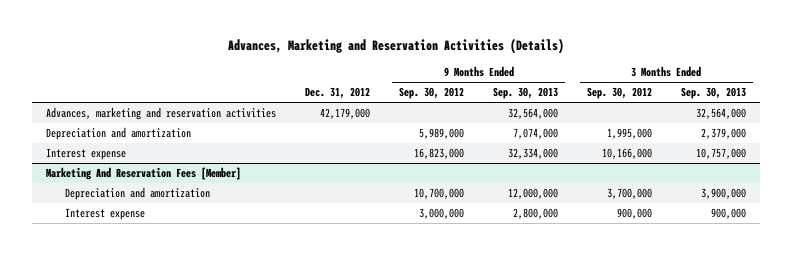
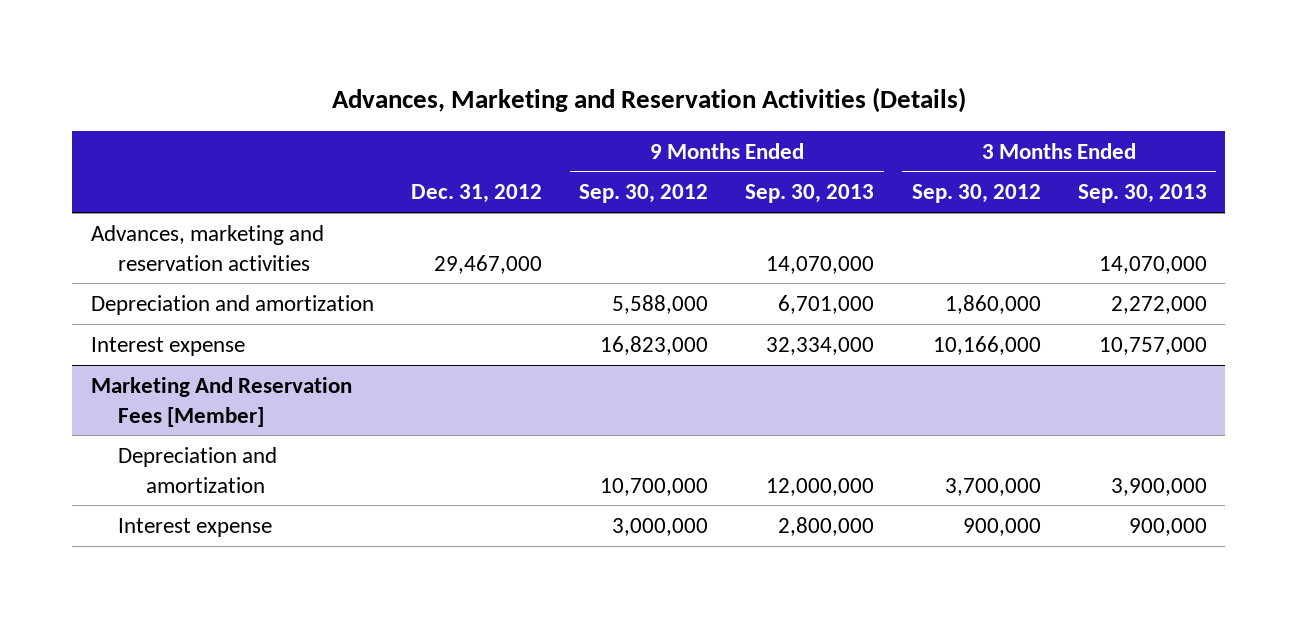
[320,108,371,120] 42,179,000 -> [434,254,543,274] 29,467,000
[508,108,559,120] 32,564,000 -> [766,255,875,274] 14,070,000
[695,108,746,120] 32,564,000 -> [1098,255,1207,274] 14,070,000
[419,128,465,140] 5,989,000 -> [612,294,709,314] 5,588,000
[513,128,559,140] 7,074,000 -> [778,294,875,314] 6,701,000
[606,128,652,140] 1,995,000 -> [944,294,1041,314] 1,860,000
[700,128,746,140] 2,379,000 -> [1110,295,1207,314] 2,272,000

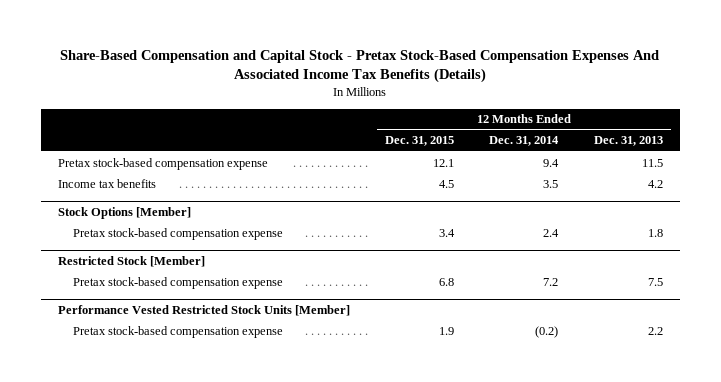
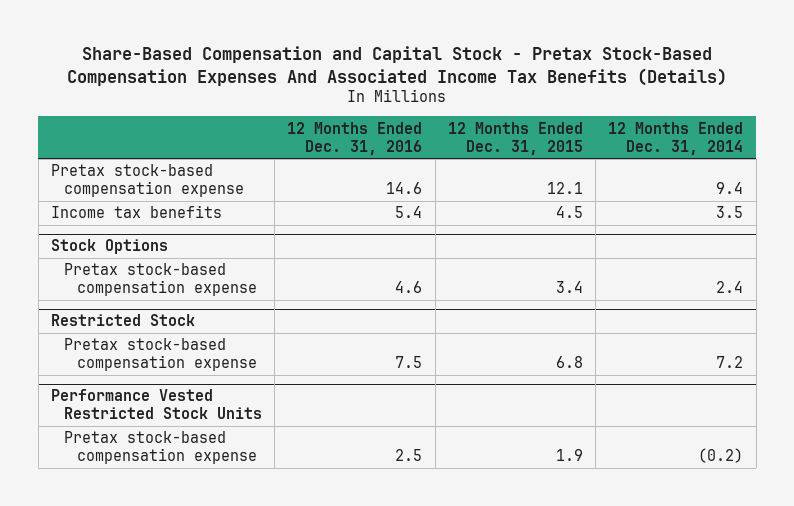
[593,136,663,147] Dec. 31, 2013 -> none
none -> [287,121,423,155] 12 Months Ended Dec. 31, 2016
[58,206,192,219] Stock Options [Member] -> [50,239,168,255] Stock Options
[58,255,206,267] Restricted Stock [Member] -> [50,314,195,327] Restricted Stock
[58,304,351,316] Performance Vested Restricted Stock Units [Member] -> [50,389,262,420] Performance Vested Restricted Stock Units

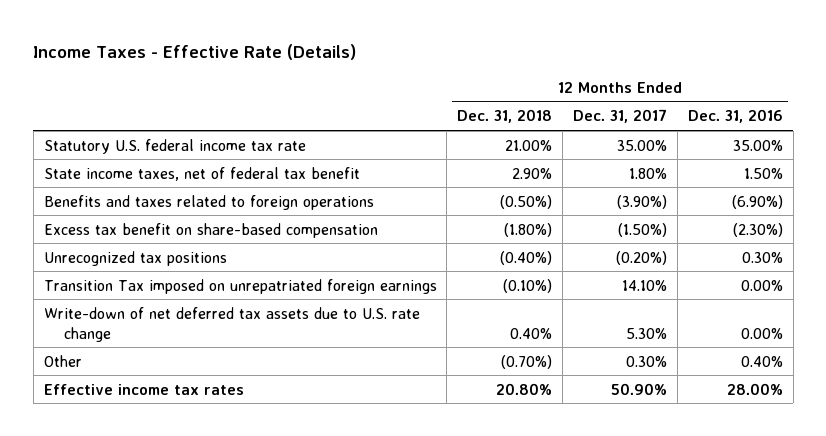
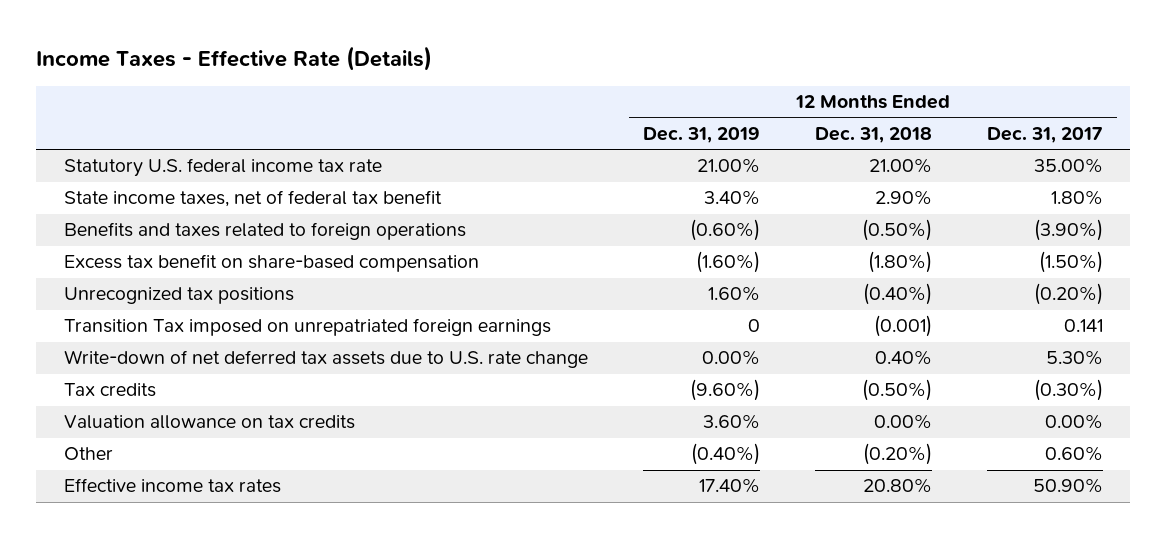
[687,109,783,124] Dec. 31, 2016 -> none
none -> [642,126,760,143] Dec. 31, 2019
[503,278,553,293] (0.10%) -> [873,315,932,338] (0.001)
[622,279,668,291] 14.10% -> [1063,319,1103,333] 0.141
none -> [63,383,156,398] Tax credits
none -> [63,415,355,430] Valuation allowance on tax credits
[501,354,553,369] (0.70%) -> [862,443,932,466] (0.20%)
[626,355,668,367] 0.30% -> [1044,446,1103,462] 0.60%

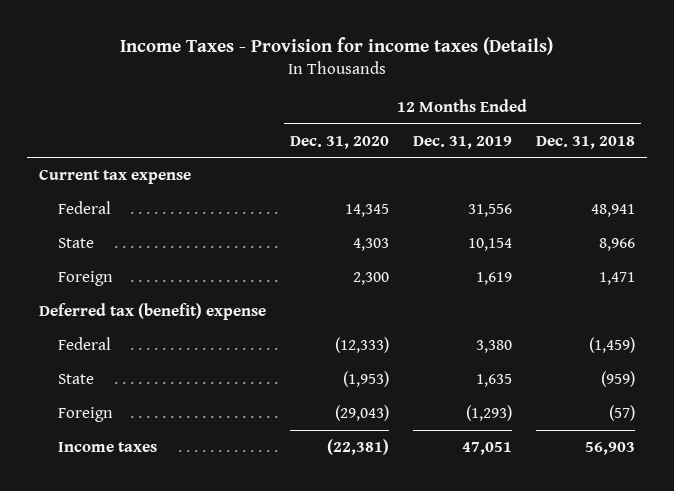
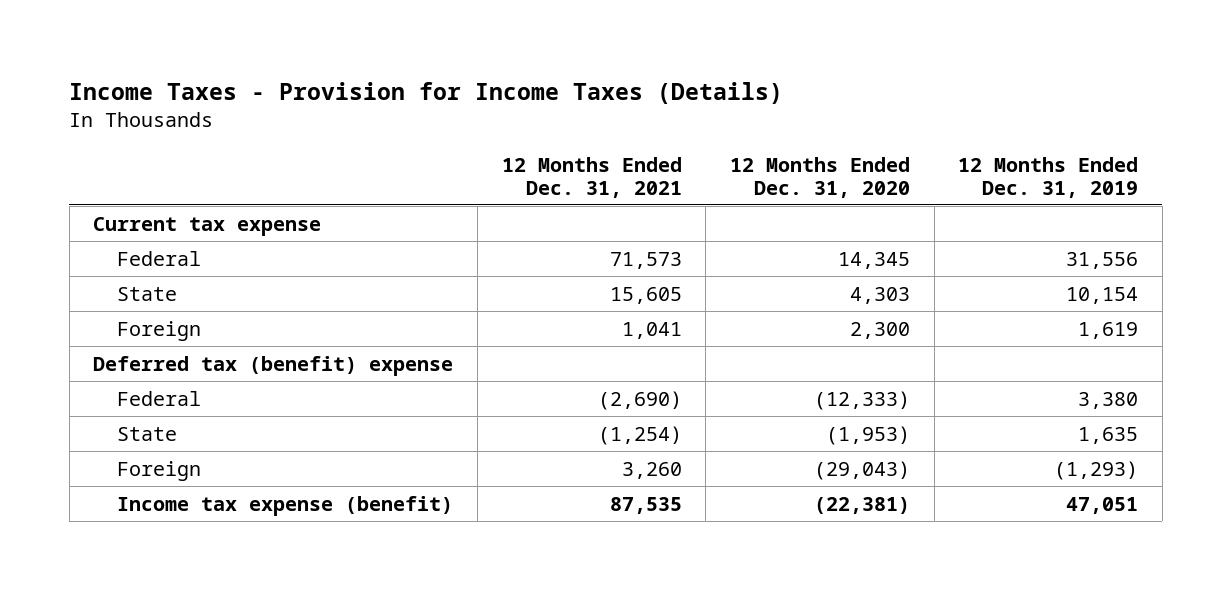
[119,36,553,55] Income Taxes - Provision for income taxes (Details) -> [69,82,784,105] Income Taxes - Provision for Income Taxes (Details)
[536,135,636,149] Dec. 31, 2018 -> none
none -> [501,156,682,198] 12 Months Ended Dec. 31, 2021
[57,441,157,452] Income taxes -> [117,495,454,516] Income tax expense (benefit)

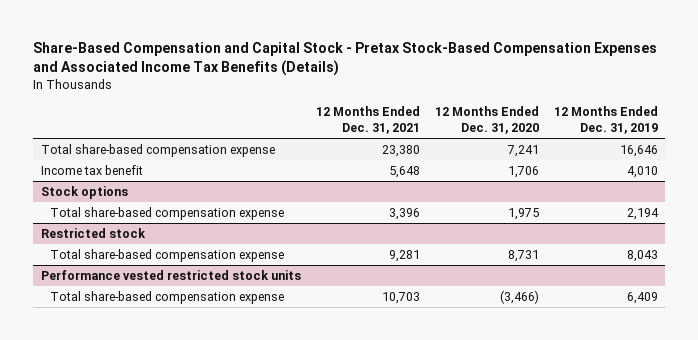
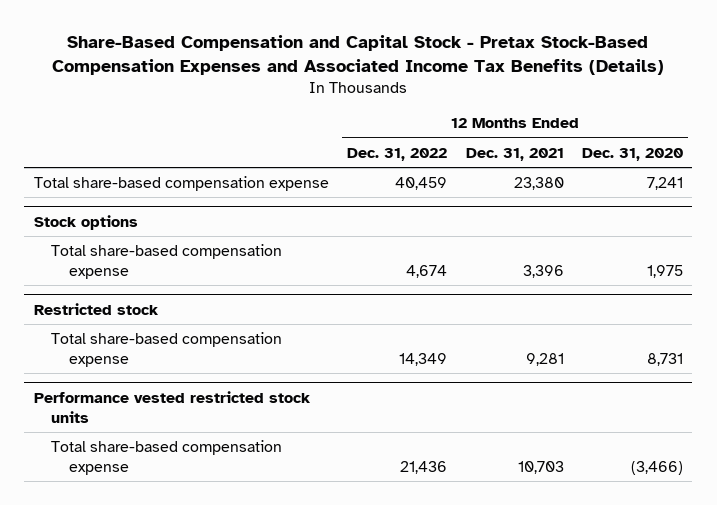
[553,106,658,135] 12 Months Ended Dec. 31, 2019 -> none
none -> [347,147,448,161] Dec. 31, 2022
[40,165,143,176] Income tax benefit -> none

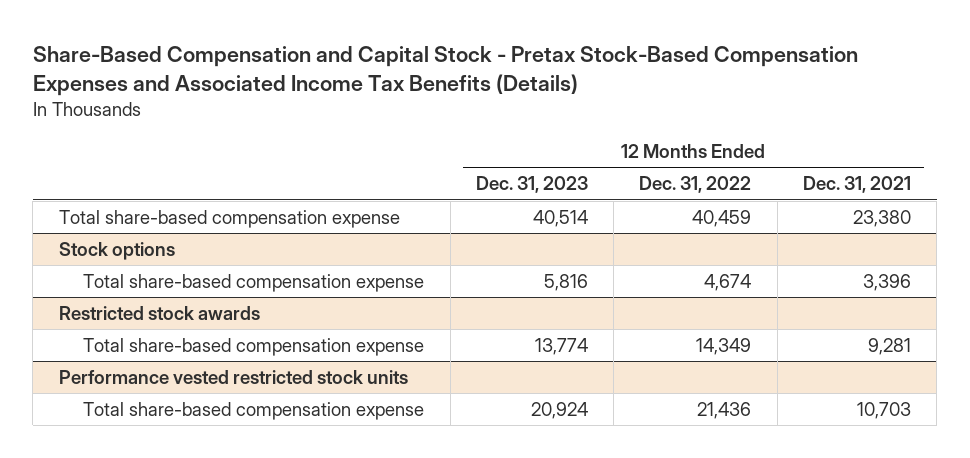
[582,147,684,161] Dec. 31, 2020 -> none
none -> [475,176,588,194] Dec. 31, 2023
[33,302,159,315] Restricted stock -> [58,306,260,321] Restricted stock awards

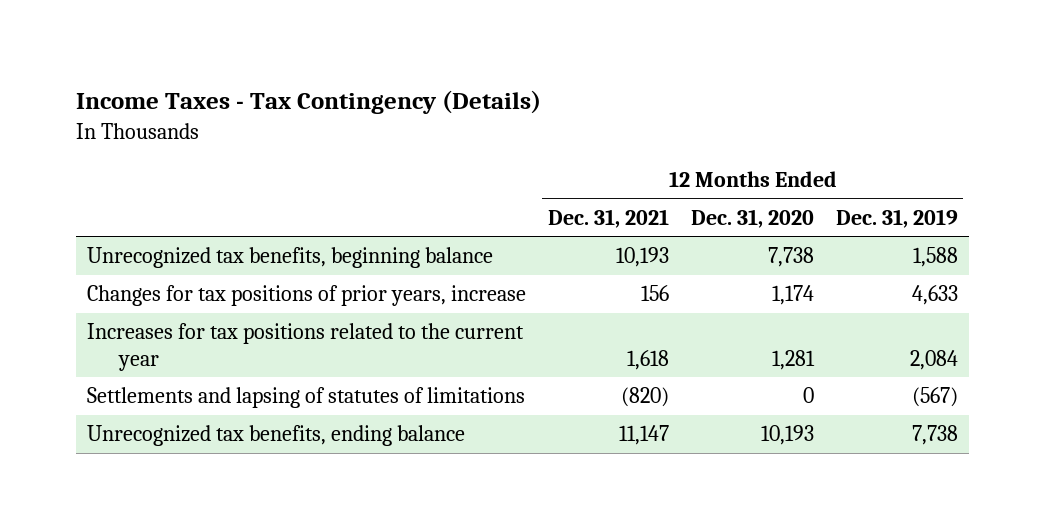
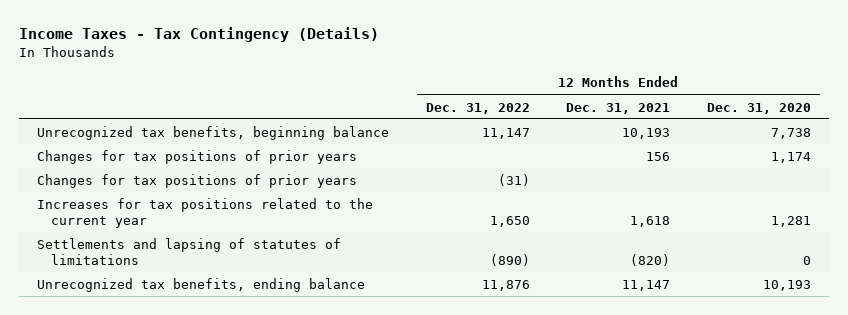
[835,208,958,228] Dec. 31, 2019 -> none
none -> [425,102,530,114] Dec. 31, 2022
[86,285,526,307] Changes for tax positions of prior years, increase -> [37,149,358,164] Changes for tax positions of prior years
none -> [37,173,358,188] Changes for tax positions of prior years

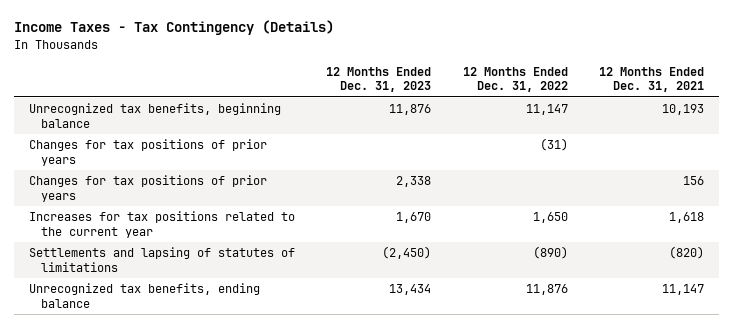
[706,102,811,114] Dec. 31, 2020 -> none
none -> [326,66,432,93] 12 Months Ended Dec. 31, 2023
[37,149,358,164] Changes for tax positions of prior years -> [29,175,268,202] Changes for tax positions of prior years

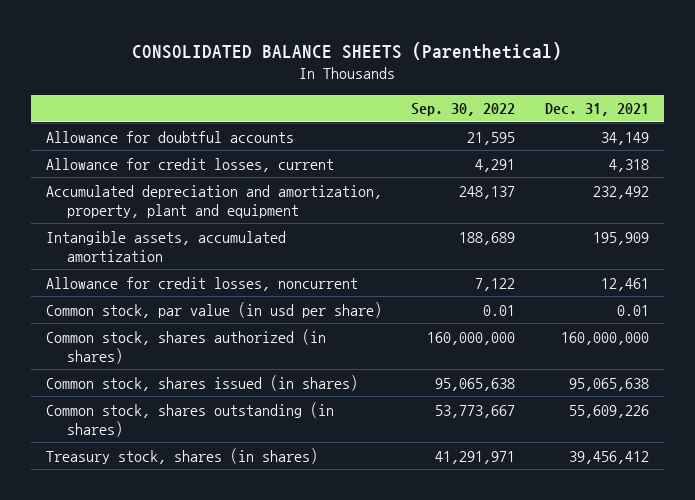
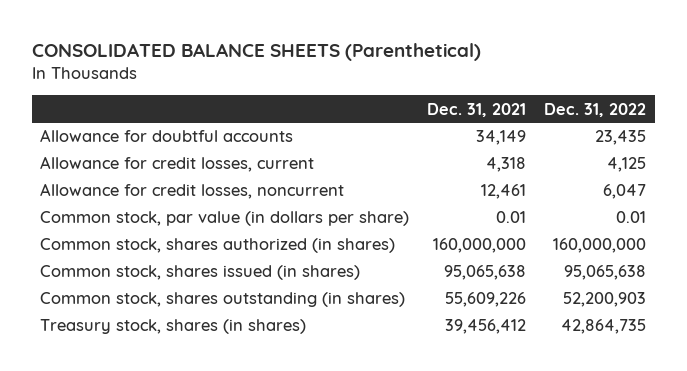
[411,103,516,117] Sep. 30, 2022 -> none
none -> [544,102,647,117] Dec. 31, 2022
[46,184,383,219] Accumulated depreciation and amortization, property, plant and equipment -> none
[46,230,287,263] Intangible assets, accumulated amortization -> none
[46,301,383,318] Common stock, par value (in usd per share) -> [40,211,410,227] Common stock, par value (in dollars per share)

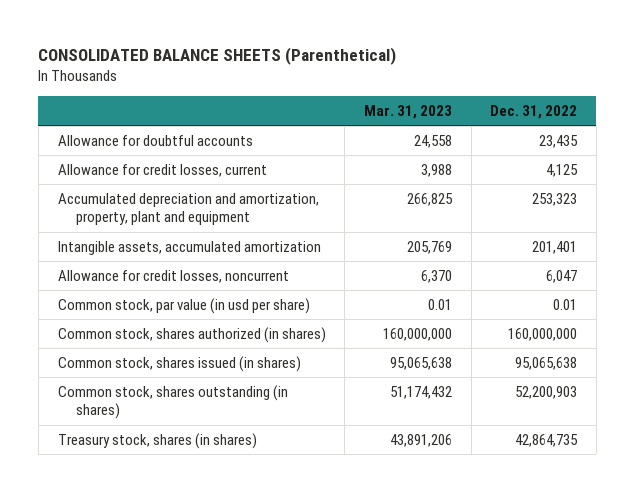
[427,102,527,117] Dec. 31, 2021 -> none
none -> [363,104,452,119] Mar. 31, 2023
none -> [57,192,319,226] Accumulated depreciation and amortization, property, plant and equipment
none -> [57,240,321,255] Intangible assets, accumulated amortization
[40,211,410,227] Common stock, par value (in dollars per share) -> [57,297,310,314] Common stock, par value (in usd per share)

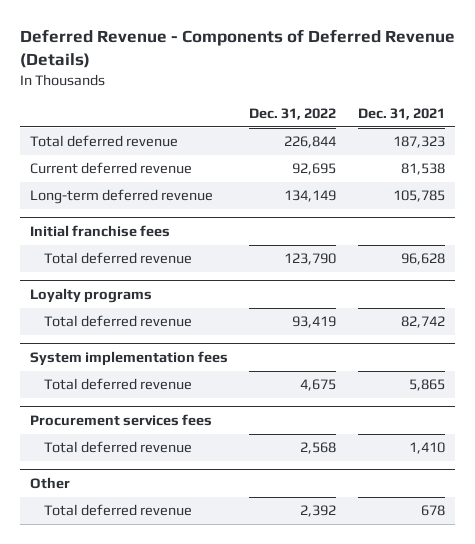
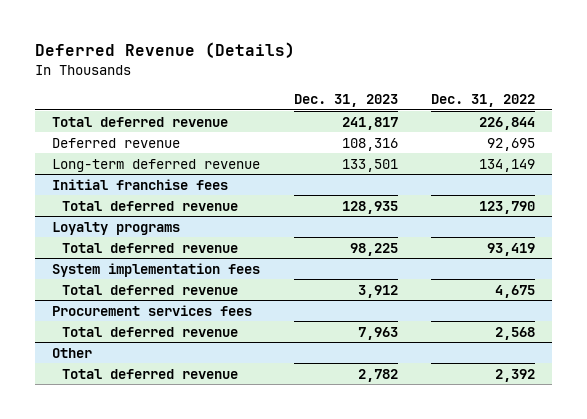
[19,29,455,69] Deferred Revenue - Components of Deferred Revenue (Details) -> [34,42,295,59] Deferred Revenue (Details)
[357,107,445,120] Dec. 31, 2021 -> none
none -> [293,94,398,108] Dec. 31, 2023
[30,162,193,175] Current deferred revenue -> [51,137,180,148] Deferred revenue

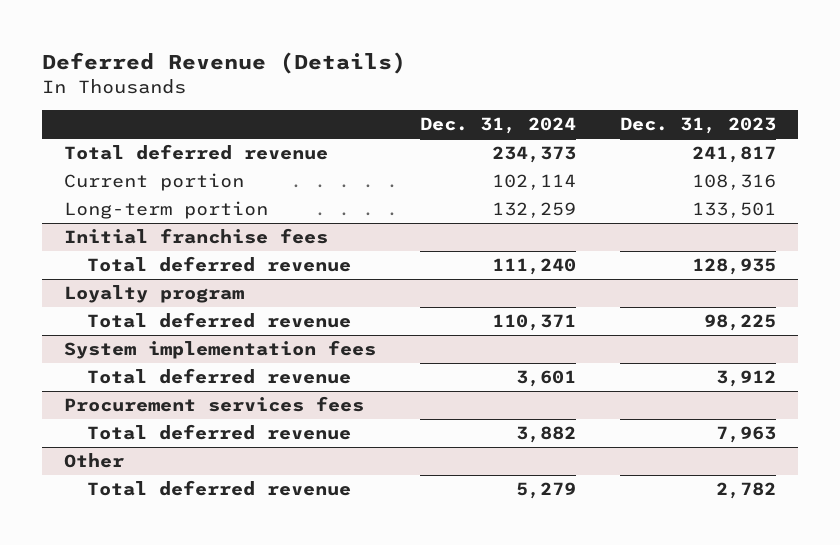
[431,94,536,108] Dec. 31, 2022 -> none
none -> [419,117,576,135] Dec. 31, 2024
[51,137,180,148] Deferred revenue -> [63,173,244,192] Current portion
[51,158,260,172] Long-term deferred revenue -> [63,201,268,220] Long-term portion
[51,221,180,235] Loyalty programs -> [63,285,244,304] Loyalty program

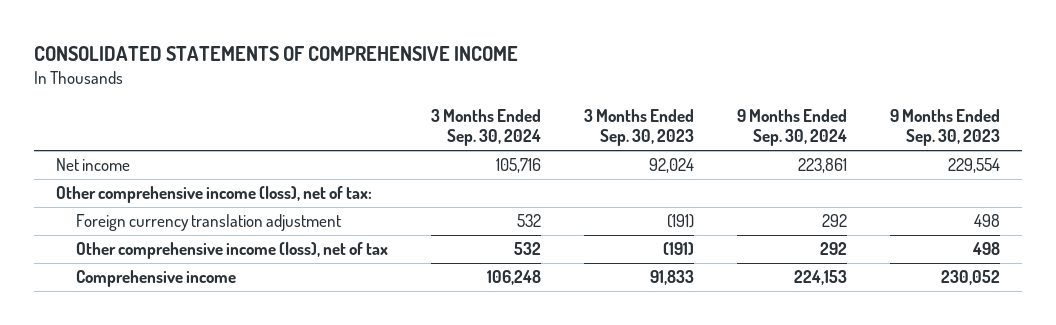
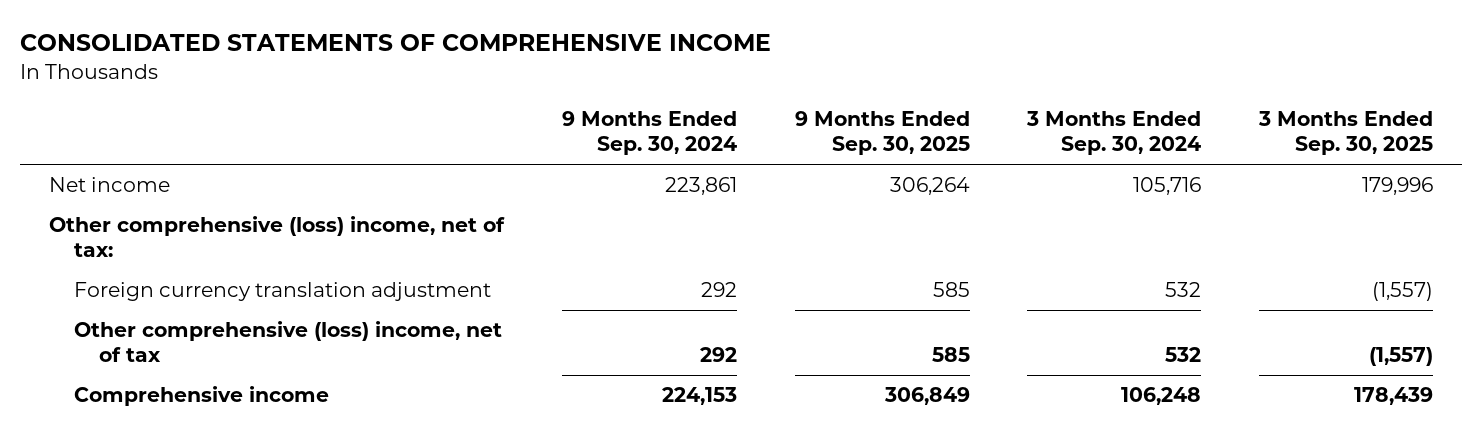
[584,108,695,147] 3 Months Ended Sep. 30, 2023 -> none
[890,108,1001,147] 9 Months Ended Sep. 30, 2023 -> none
none -> [794,111,970,156] 9 Months Ended Sep. 30, 2025
none -> [1258,111,1434,156] 3 Months Ended Sep. 30, 2025
[55,186,372,204] Other comprehensive income (loss), net of tax: -> [48,216,505,257] Other comprehensive (loss) income, net of tax:
[75,242,388,260] Other comprehensive income (loss), net of tax -> [73,321,502,362] Other comprehensive (loss) income, net of tax

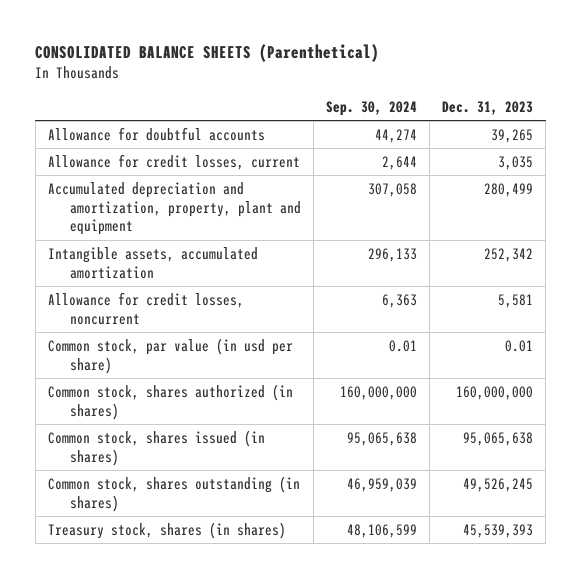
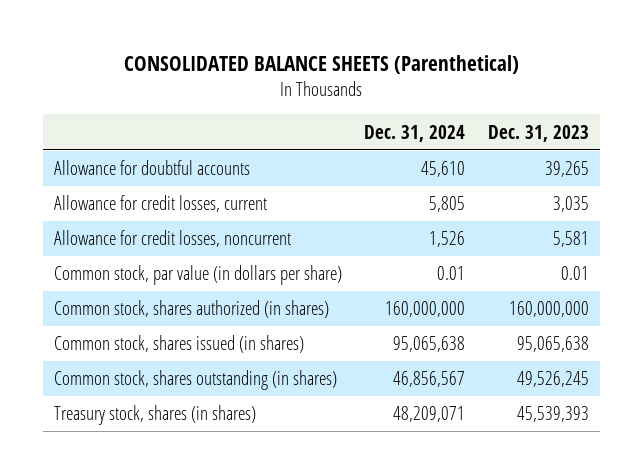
[326,101,418,117] Sep. 30, 2024 -> none
none -> [364,124,466,142] Dec. 31, 2024
[47,181,302,236] Accumulated depreciation and amortization, property, plant and equipment -> none
[47,246,258,279] Intangible assets, accumulated amortization -> none
[47,337,293,374] Common stock, par value (in usd per share) -> [53,265,342,286] Common stock, par value (in dollars per share)

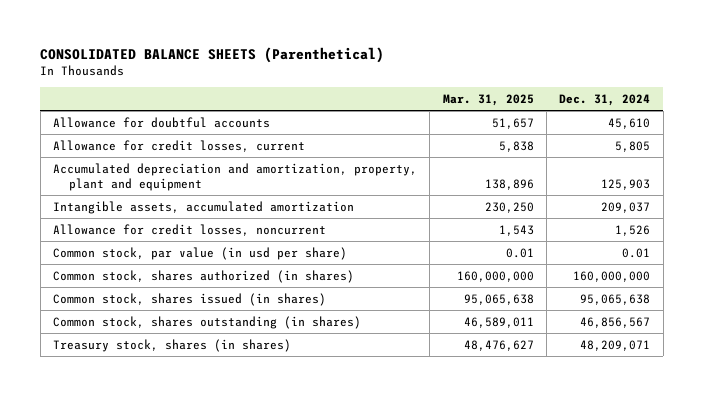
[487,124,589,142] Dec. 31, 2023 -> none
none -> [442,94,534,107] Mar. 31, 2025
none -> [52,162,417,191] Accumulated depreciation and amortization, property, plant and equipment
none -> [52,200,354,214] Intangible assets, accumulated amortization
[53,265,342,286] Common stock, par value (in dollars per share) -> [52,246,347,260] Common stock, par value (in usd per share)

